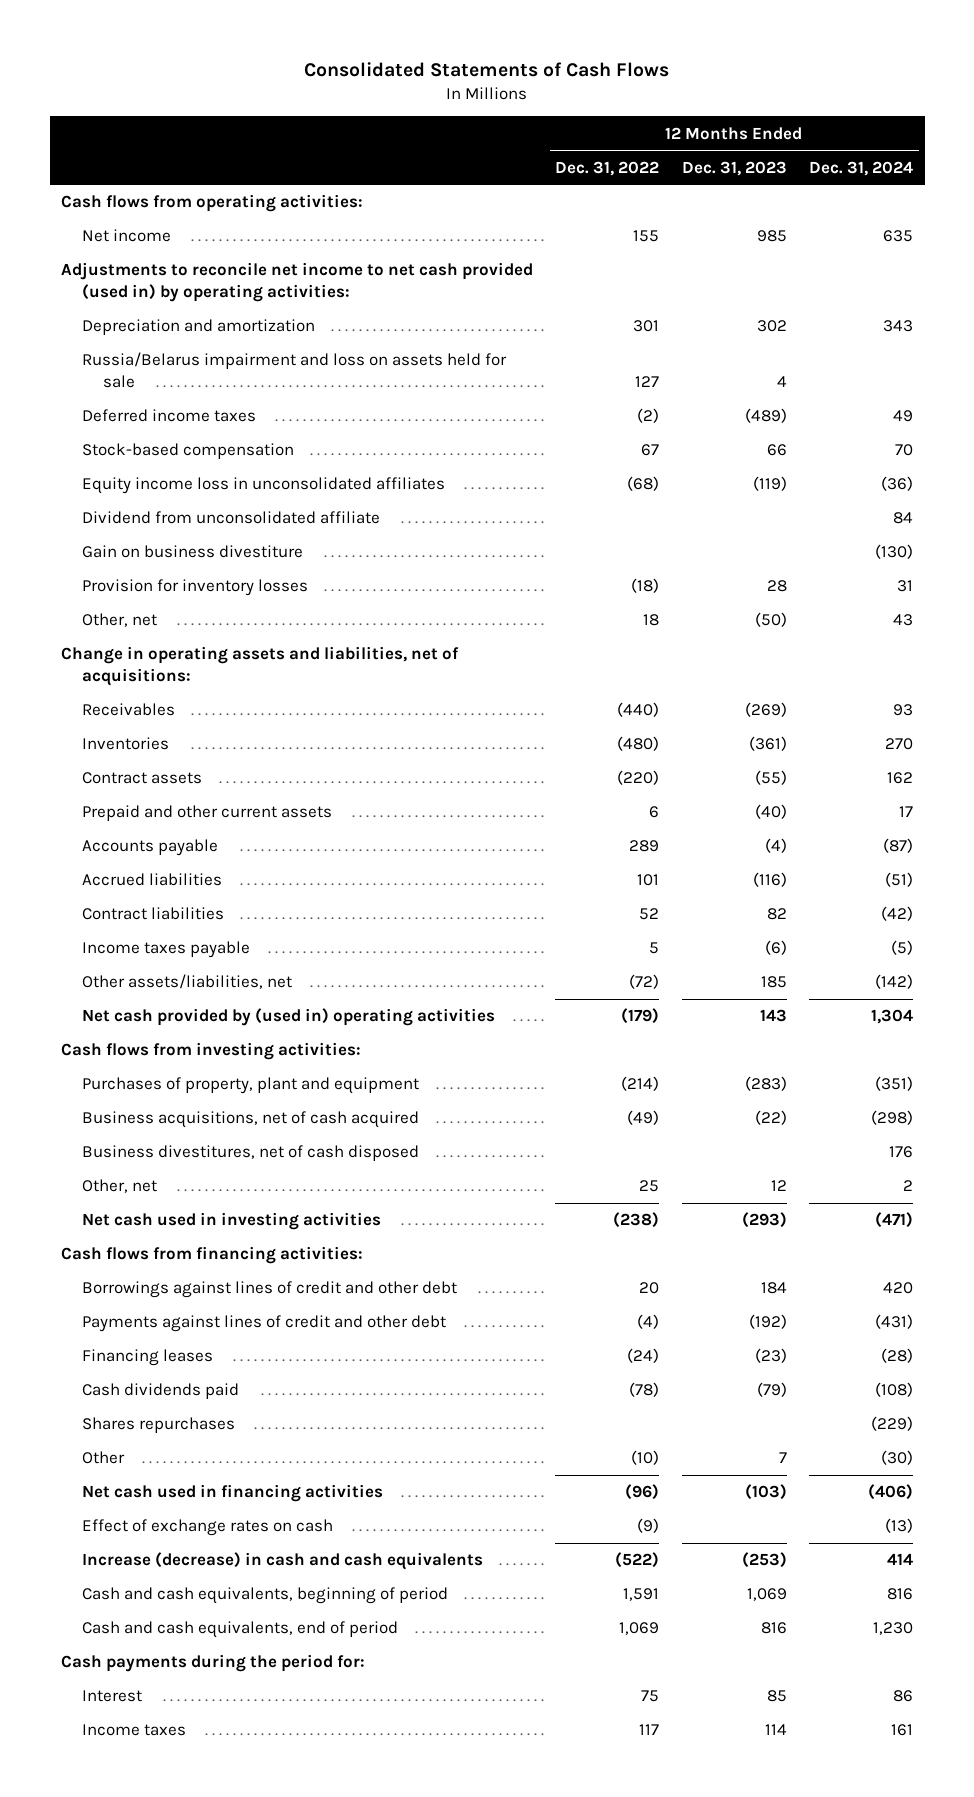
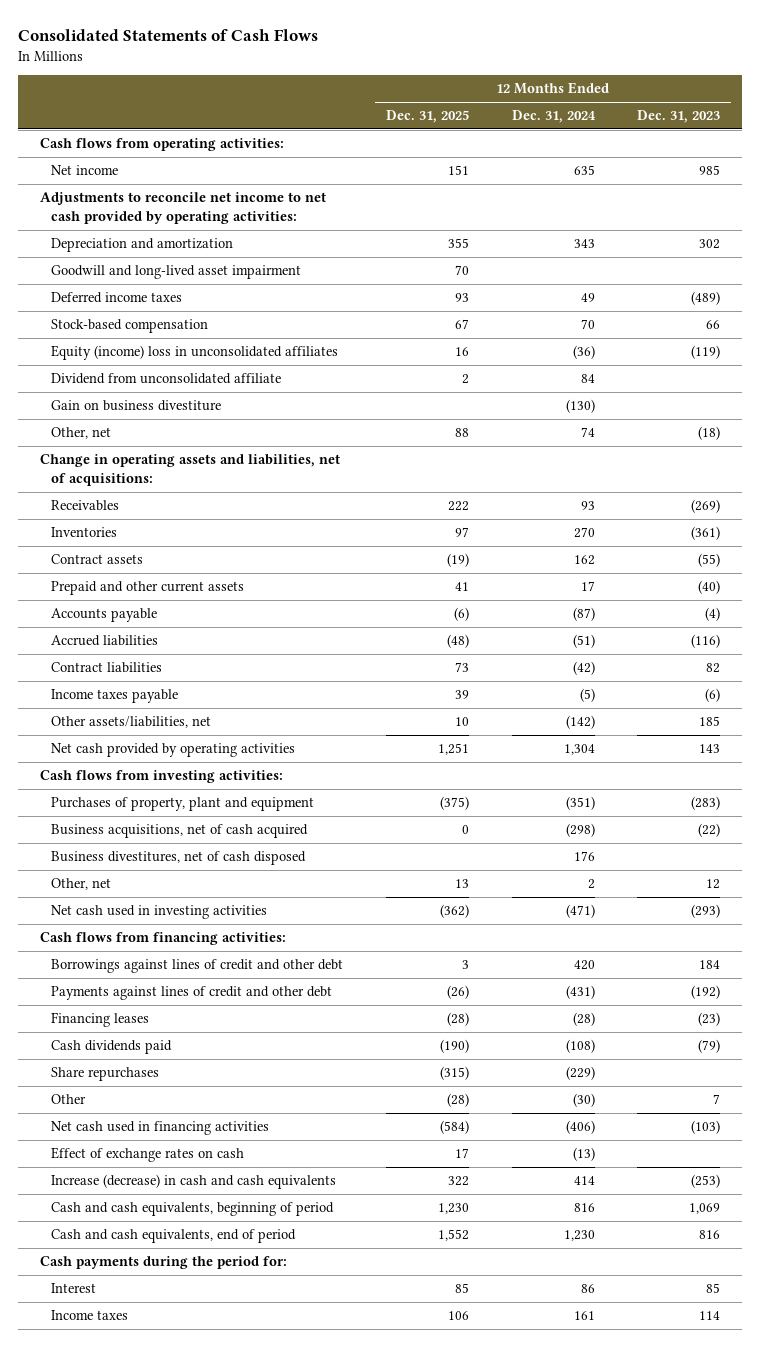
[555,160,660,176] Dec. 31, 2022 -> none
none -> [385,110,469,124] Dec. 31, 2025
[60,262,533,303] Adjustments to reconcile net income to net cash provided (used in) by operating activities: -> [39,192,326,224] Adjustments to reconcile net income to net cash provided by operating activities:
[82,352,508,389] Russia/Belarus impairment and loss on assets held for sale -> none
none -> [50,265,301,280] Goodwill and long-lived asset impairment
[82,477,446,495] Equity income loss in unconsolidated affiliates -> [50,345,338,361] Equity (income) loss in unconsolidated affiliates
[82,579,309,597] Provision for inventory losses -> none
[754,612,787,628] (50) -> [698,426,721,441] (18)
[893,614,914,627] 43 -> [580,427,595,438] 74
[82,1008,496,1027] Net cash provided by (used in) operating activities -> [50,743,295,758] Net cash provided by operating activities
[82,1417,236,1434] Shares repurchases -> [50,1067,159,1082] Share repurchases

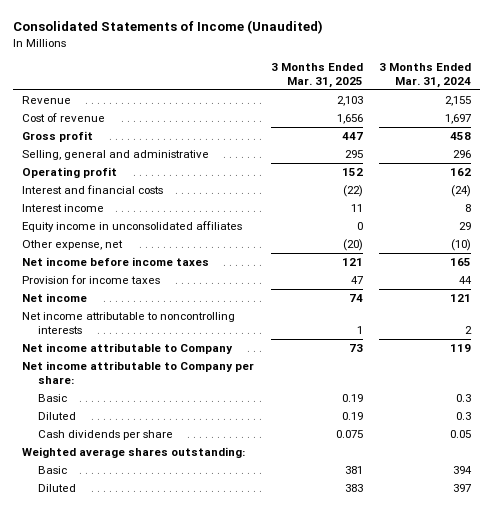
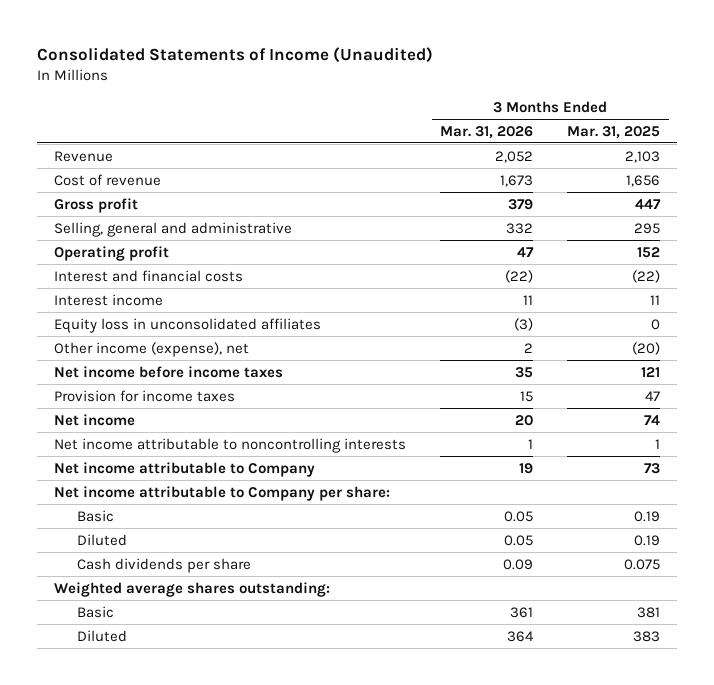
[379,63,472,88] 3 Months Ended Mar. 31, 2024 -> none
none -> [440,125,534,139] Mar. 31, 2026
[21,221,242,233] Equity income in unconsolidated affiliates -> [53,317,321,333] Equity loss in unconsolidated affiliates
[21,240,123,251] Other expense, net -> [53,341,249,357] Other income (expense), net

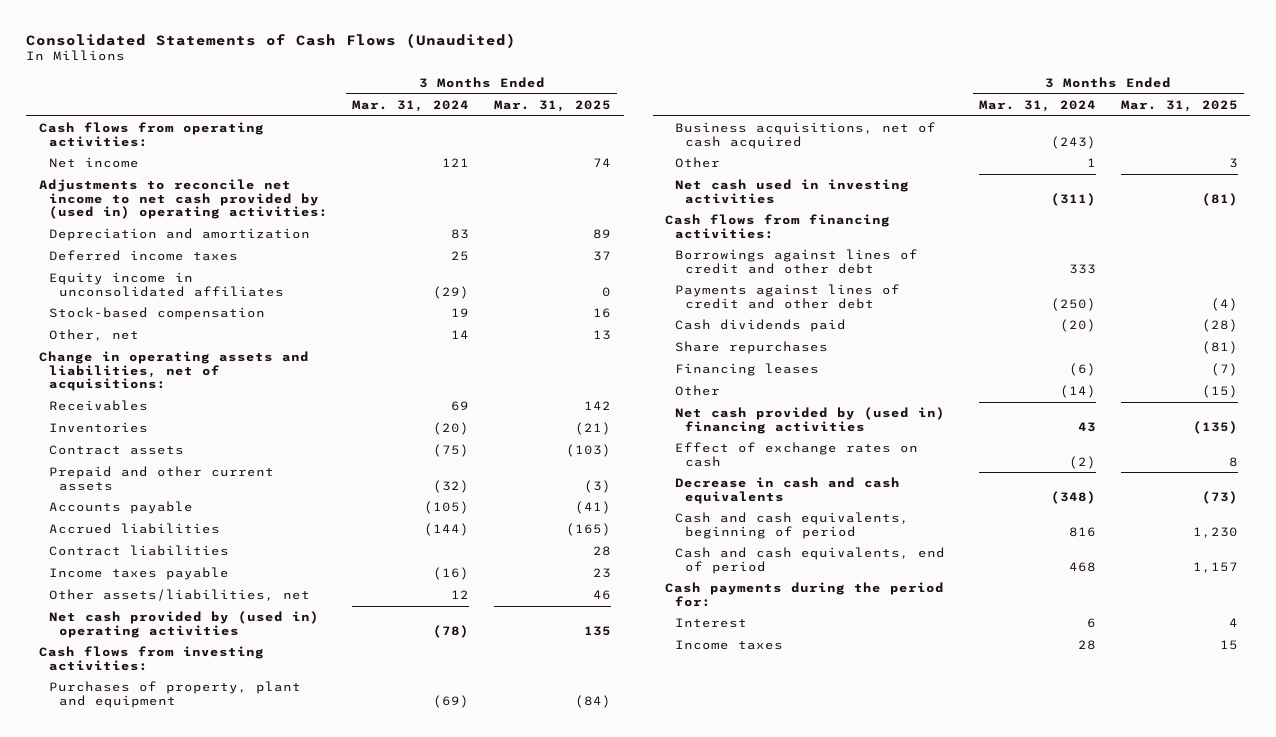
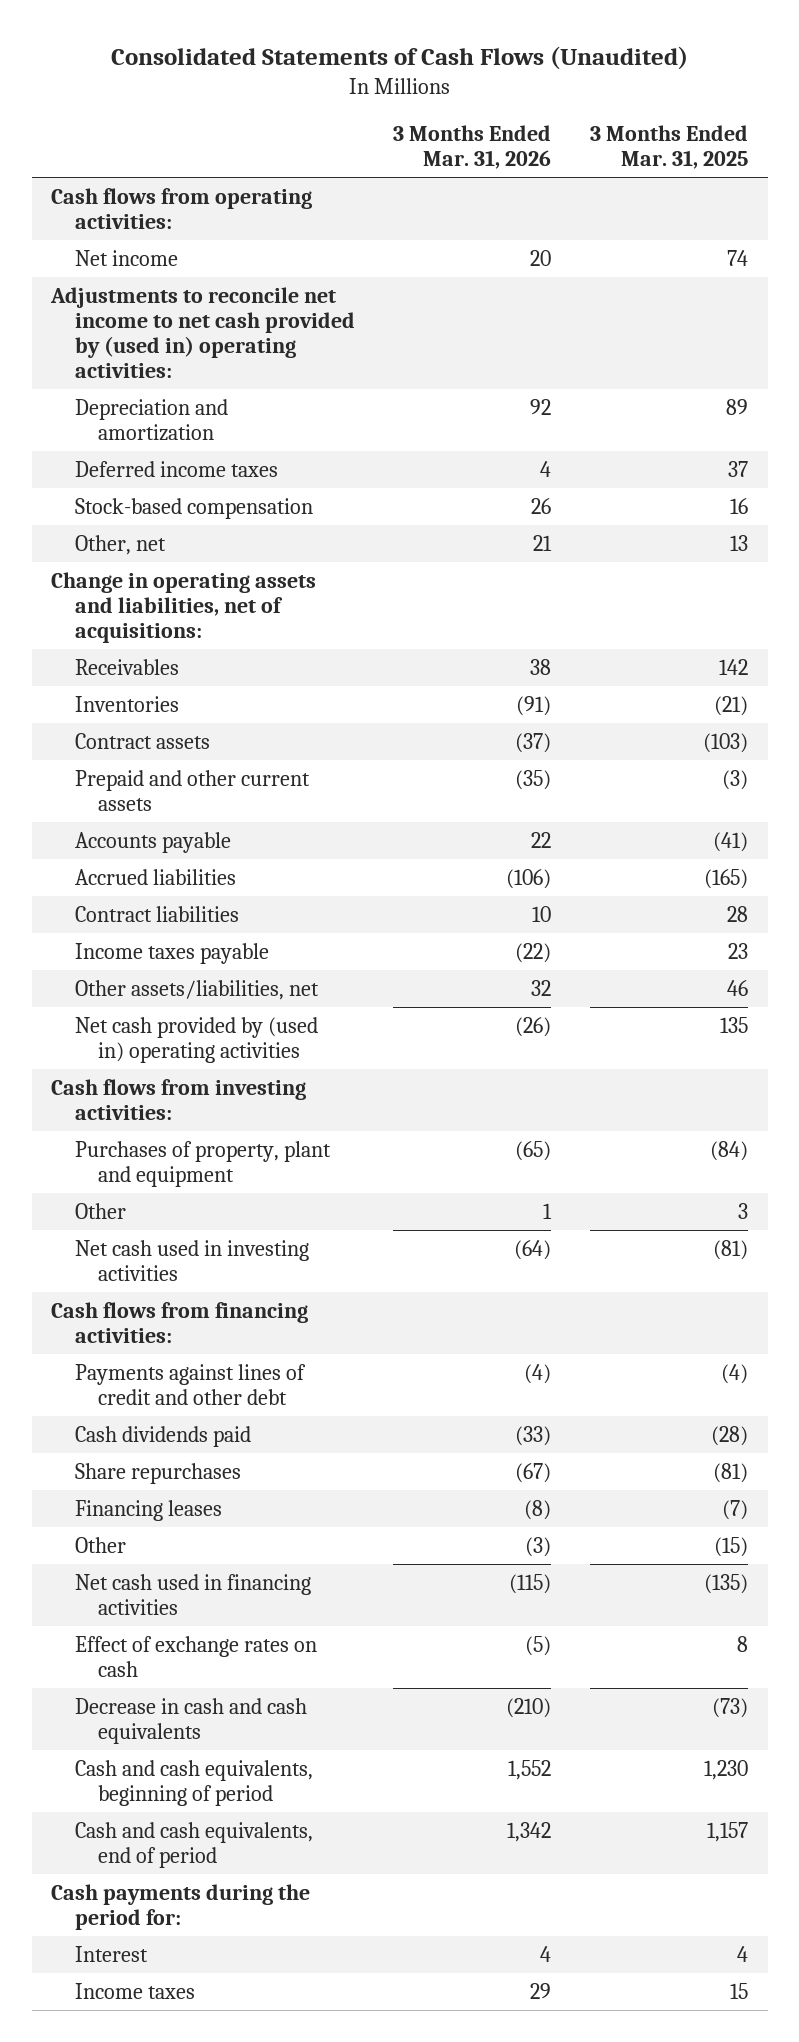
[352,99,470,112] Mar. 31, 2024 -> none
none -> [393,125,552,170] 3 Months Ended Mar. 31, 2026
[48,271,284,297] Equity income in unconsolidated affiliates -> none
[675,121,937,149] Business acquisitions, net of cash acquired -> none
[675,248,919,274] Borrowings against lines of credit and other debt -> none
[675,406,946,434] Net cash provided by (used in) financing activities -> [74,1573,311,1615] Net cash used in financing activities

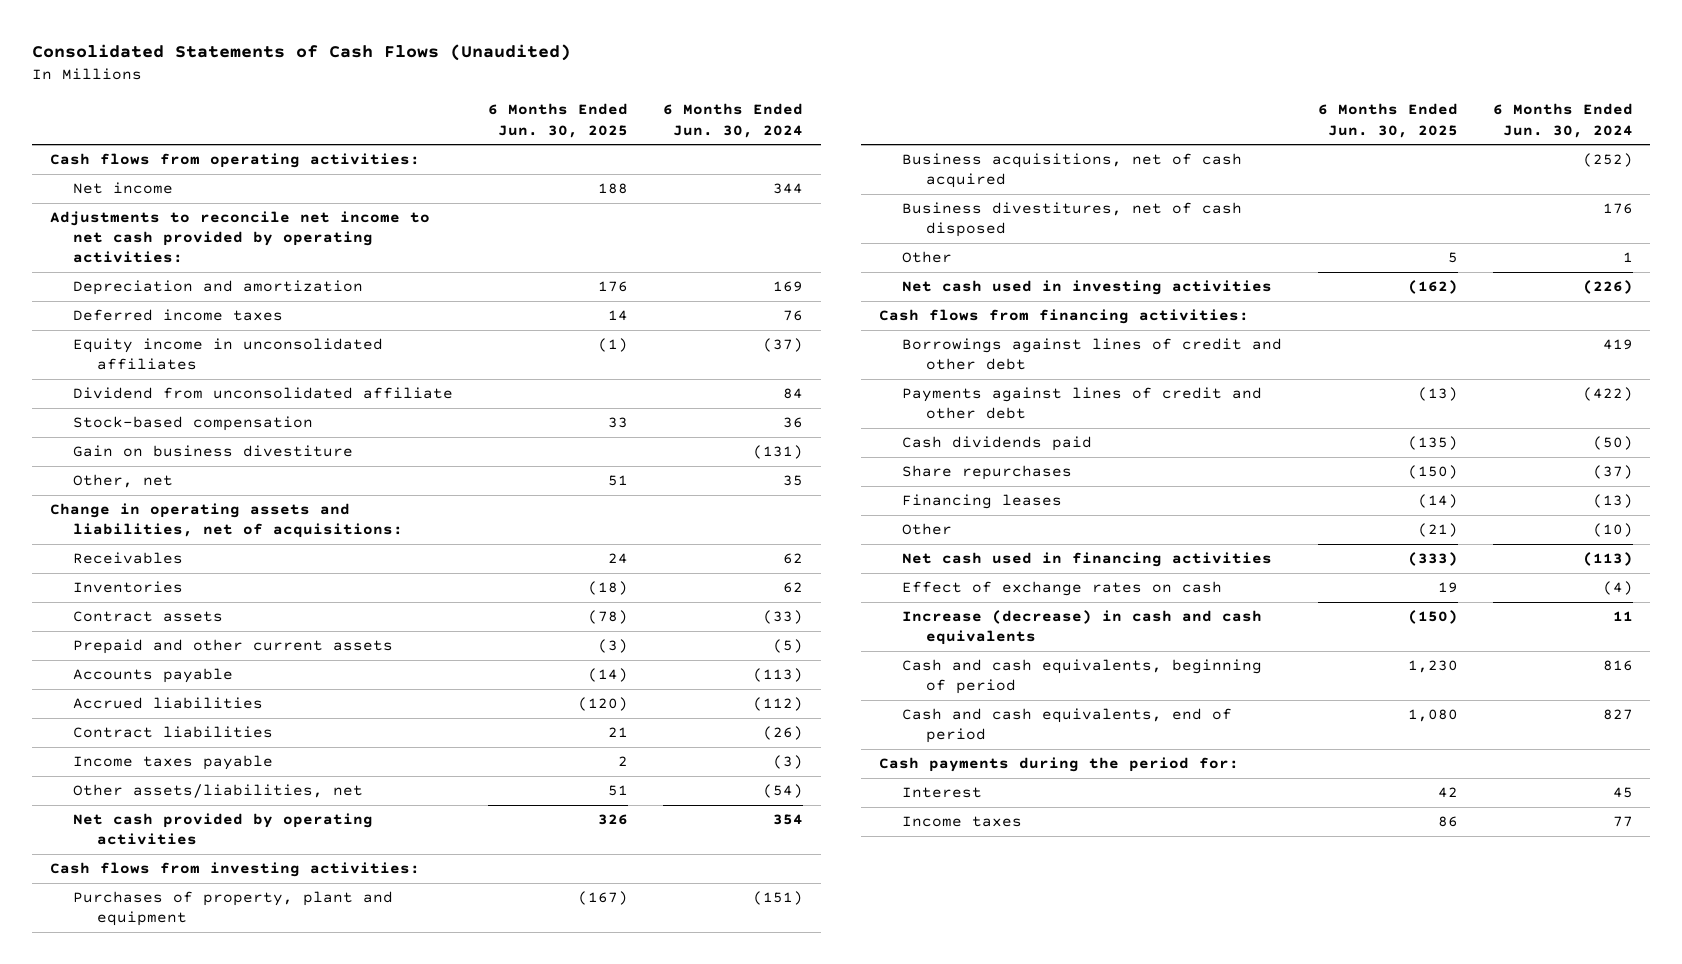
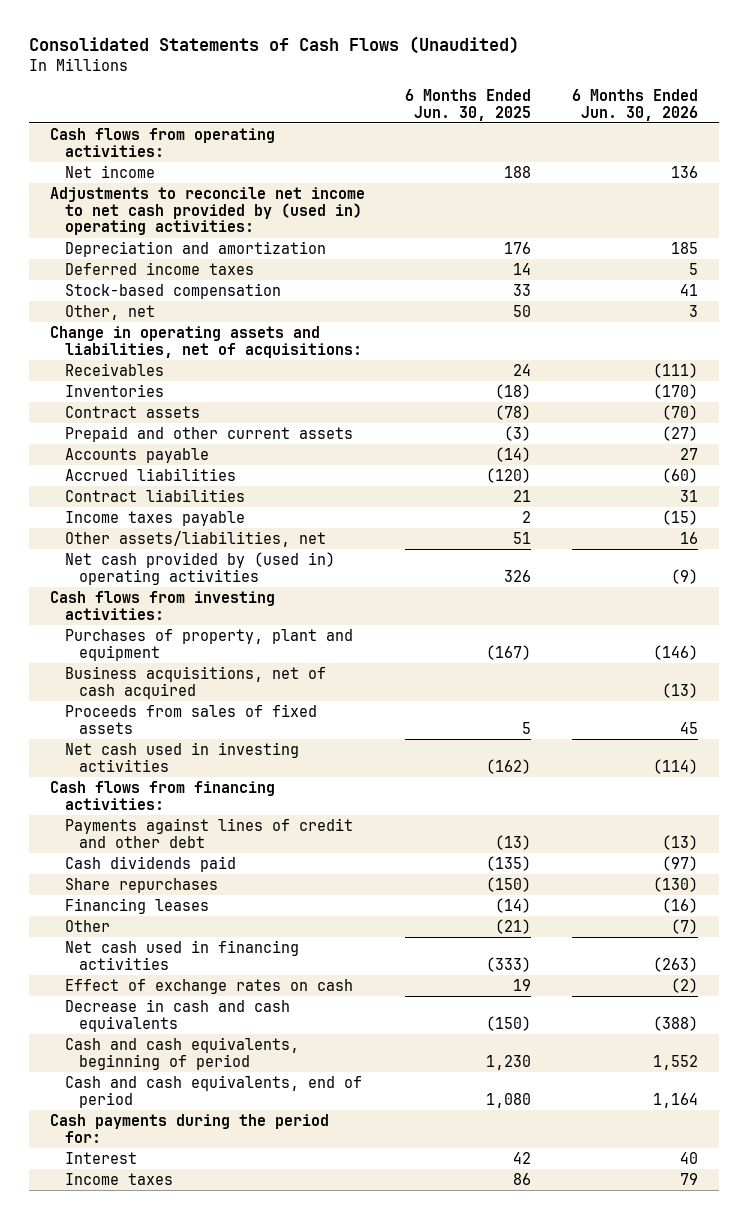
[663,103,804,138] 6 Months Ended Jun. 30, 2024 -> none
none -> [572,88,699,121] 6 Months Ended Jun. 30, 2026
[49,211,430,264] Adjustments to reconcile net income to net cash provided by operating activities: -> [49,186,365,236] Adjustments to reconcile net income to net cash provided by (used in) operating activities:
[73,338,384,371] Equity income in unconsolidated affiliates -> none
[73,387,454,400] Dividend from unconsolidated affiliate -> none
[73,445,354,458] Gain on business divestiture -> none
[608,475,629,487] 51 -> [513,304,532,317] 50
[73,813,374,846] Net cash provided by operating activities -> [64,551,335,585] Net cash provided by (used in) operating activities
[902,202,1243,238] Business divestitures, net of cash disposed -> none
[902,251,953,264] Other -> none
none -> [64,703,317,734] Proceeds from sales of fixed assets
[902,338,1283,371] Borrowings against lines of credit and other debt -> none
[902,610,1263,646] Increase (decrease) in cash and cash equivalents -> [64,998,290,1032] Decrease in cash and cash equivalents

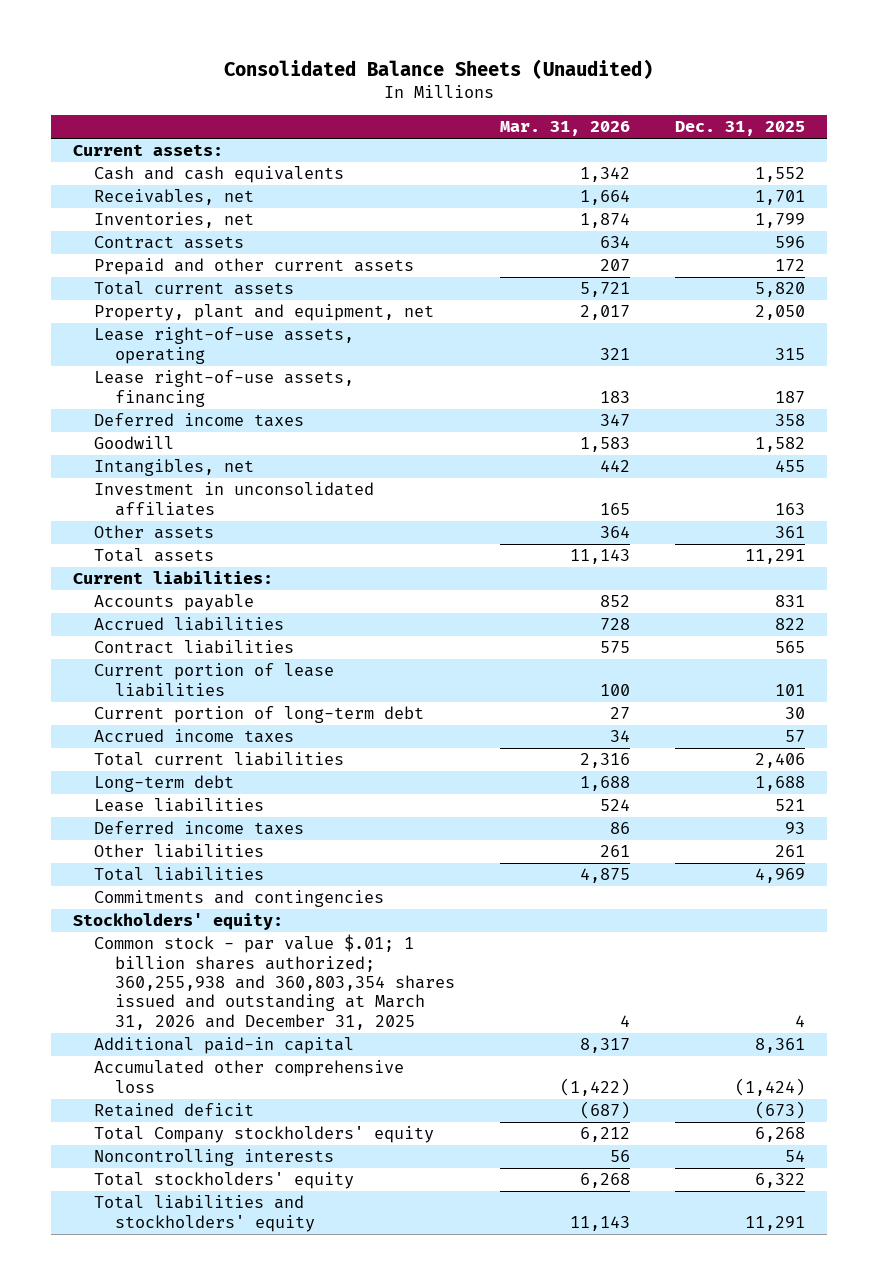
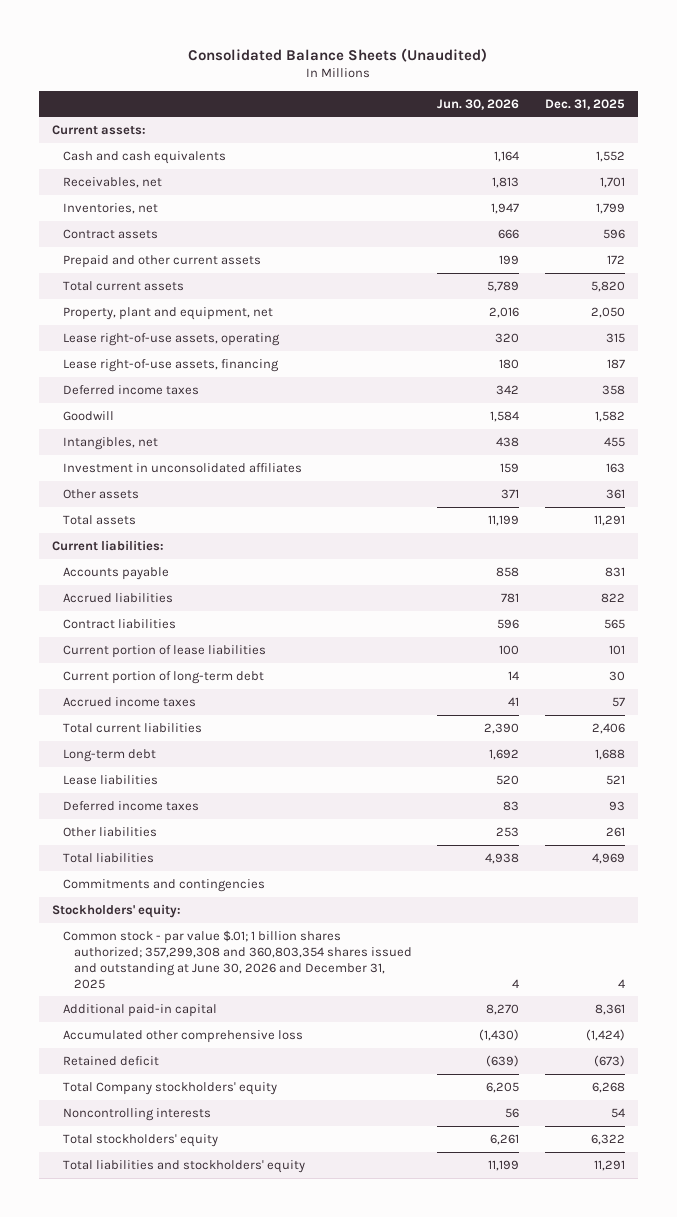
[499,121,630,137] Mar. 31, 2026 -> none
none -> [437,98,520,110] Jun. 30, 2026
[94,934,456,1030] Common stock - par value $.01; 1 billion shares authorized; 360,255,938 and 360,803,354 shares issued and outstanding at March 31, 2026 and December 31, 2025 -> [62,930,412,989] Common stock - par value $.01; 1 billion shares authorized; 357,299,308 and 360,803,354 shares issued and outstanding at June 30, 2026 and December 31, 2025

